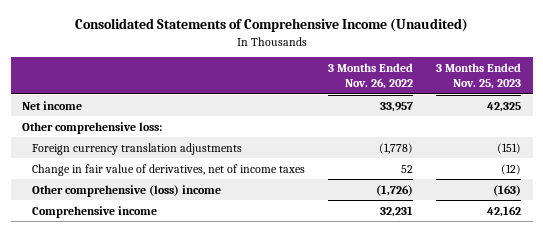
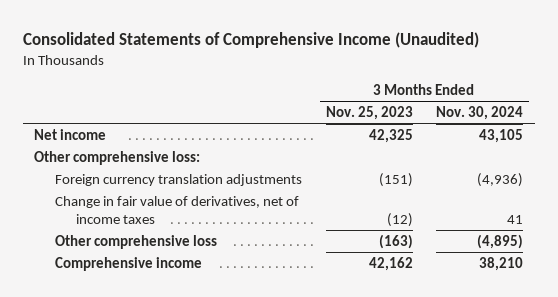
[328,63,414,90] 3 Months Ended Nov. 26, 2022 -> none
none -> [436,106,524,121] Nov. 30, 2024
[31,184,221,197] Other comprehensive (loss) income -> [55,234,218,249] Other comprehensive loss

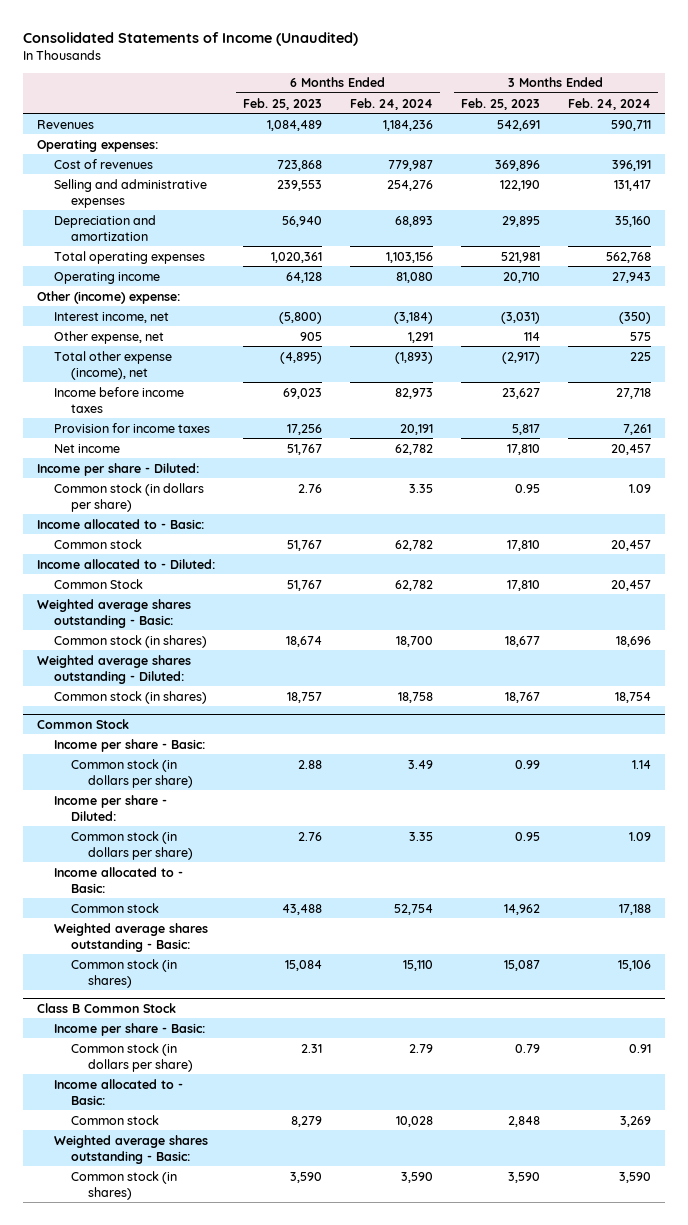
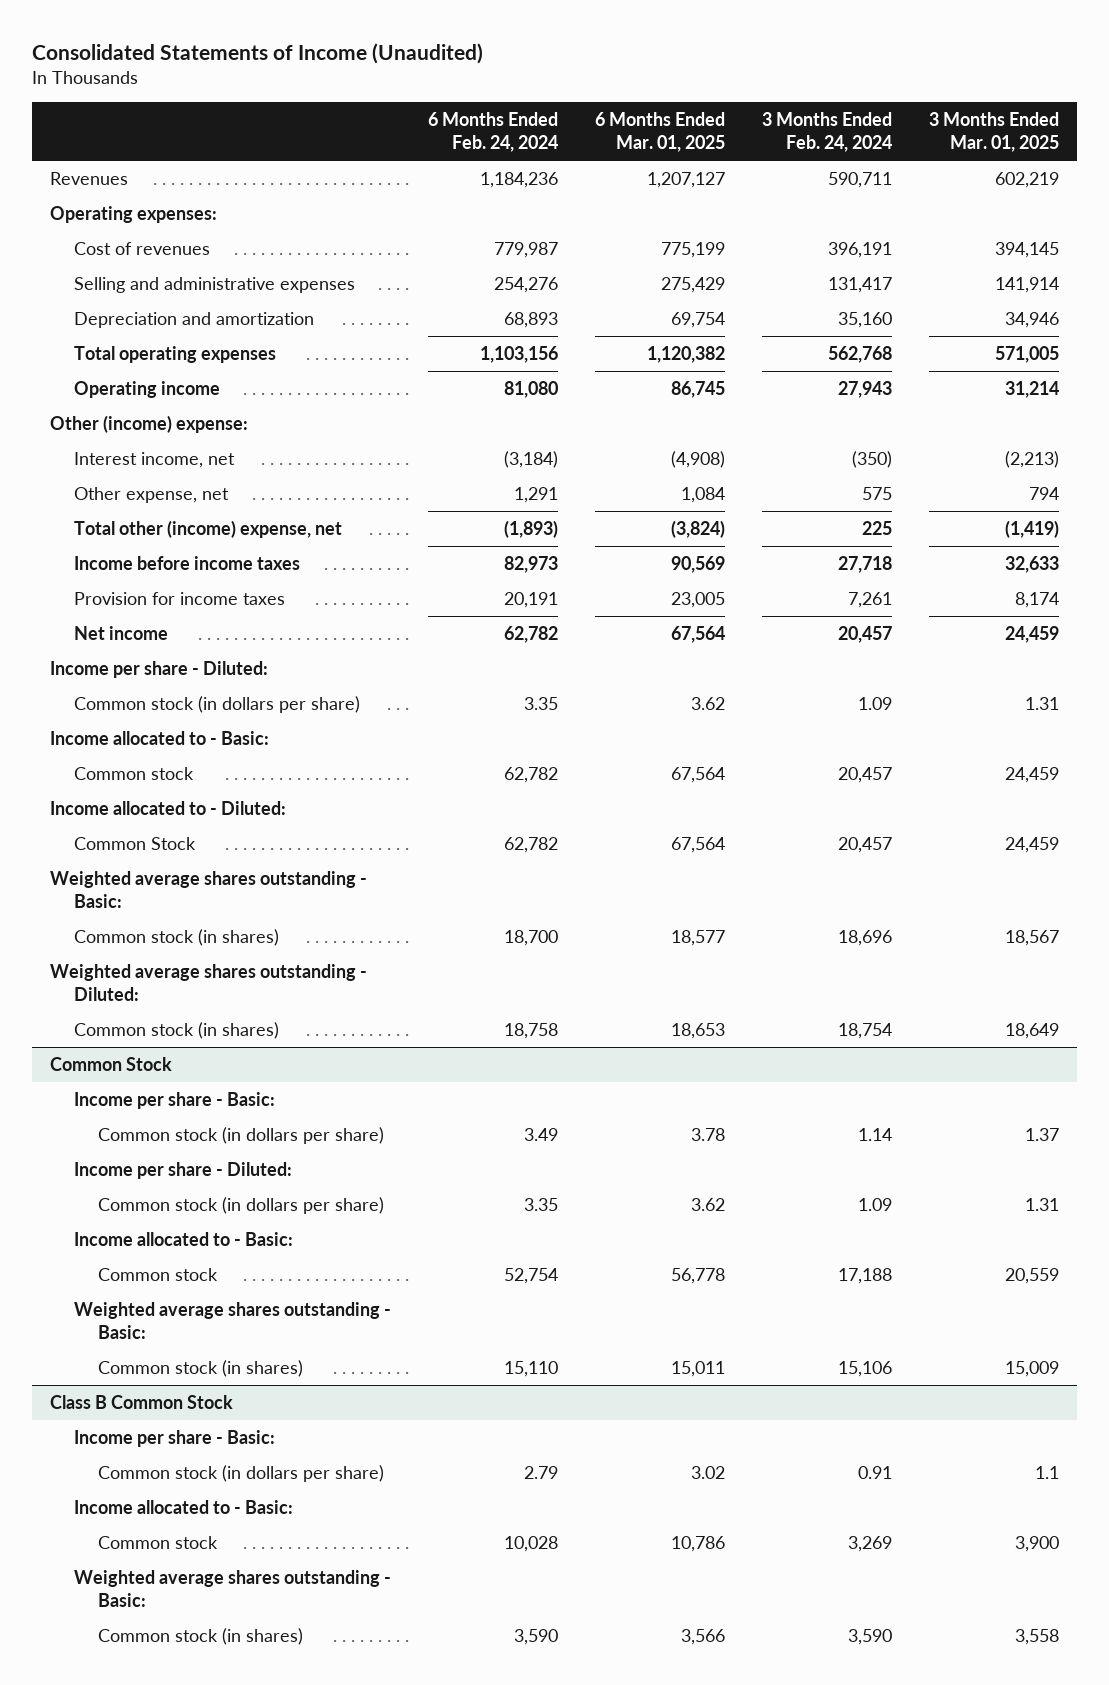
[243,97,323,110] Feb. 25, 2023 -> none
[461,97,541,110] Feb. 25, 2023 -> none
none -> [594,112,725,153] 6 Months Ended Mar. 01, 2025
none -> [928,112,1059,153] 3 Months Ended Mar. 01, 2025
[54,350,173,380] Total other expense (income), net -> [73,519,342,538] Total other (income) expense, net

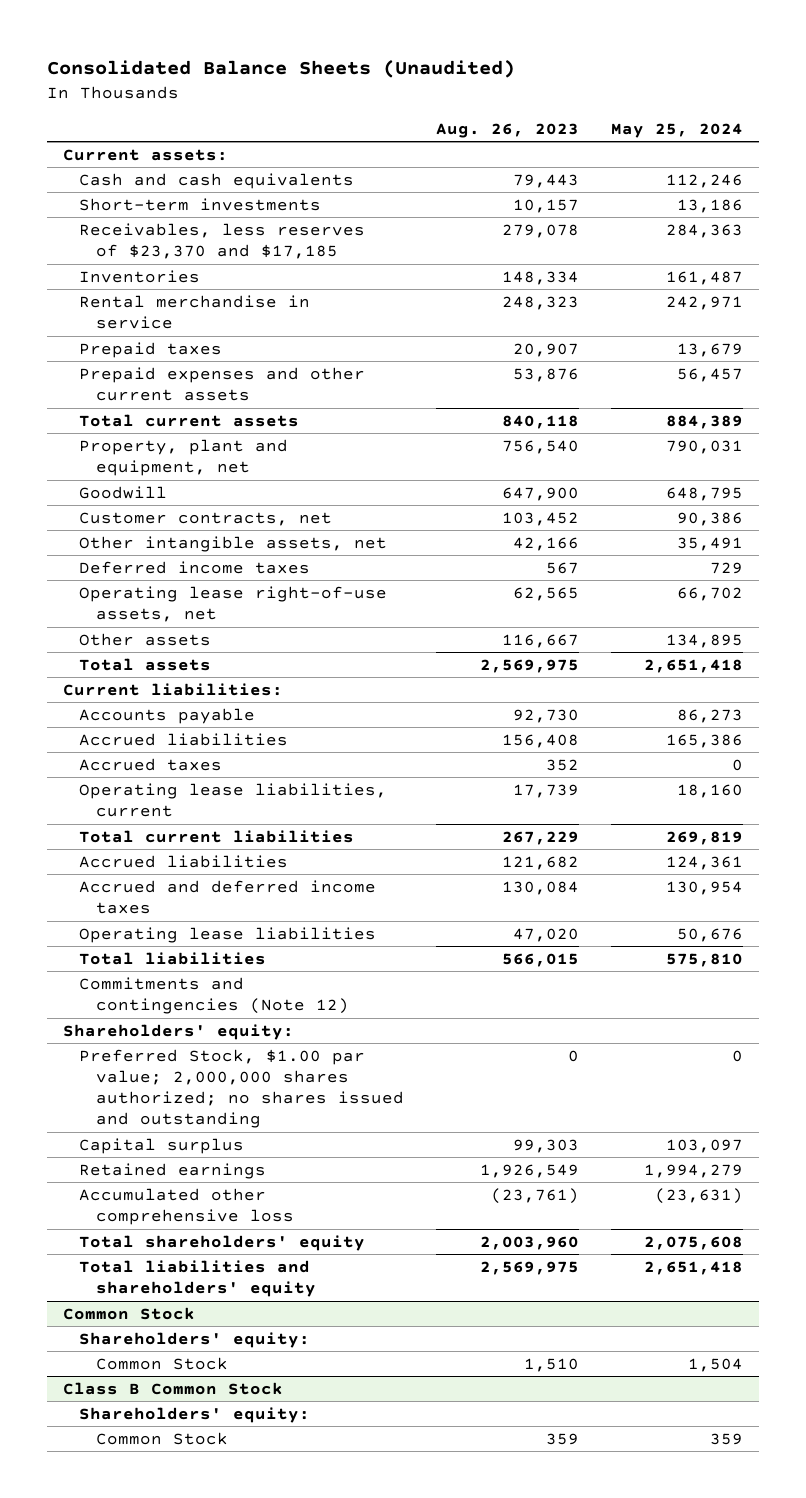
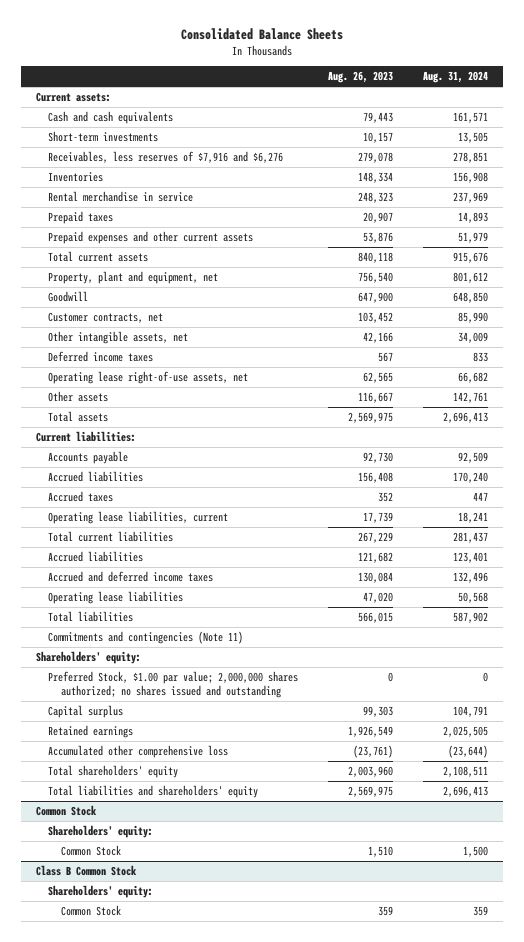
[46,59,515,78] Consolidated Balance Sheets (Unaudited) -> [181,27,344,40] Consolidated Balance Sheets
[610,122,743,138] May 25, 2024 -> none
none -> [423,71,489,84] Aug. 31, 2024
[79,222,366,260] Receivables, less reserves of $23,370 and $17,185 -> [48,151,284,164] Receivables, less reserves of $7,916 and $6,276
[79,976,349,1015] Commitments and contingencies (Note 12) -> [48,631,244,645] Commitments and contingencies (Note 11)

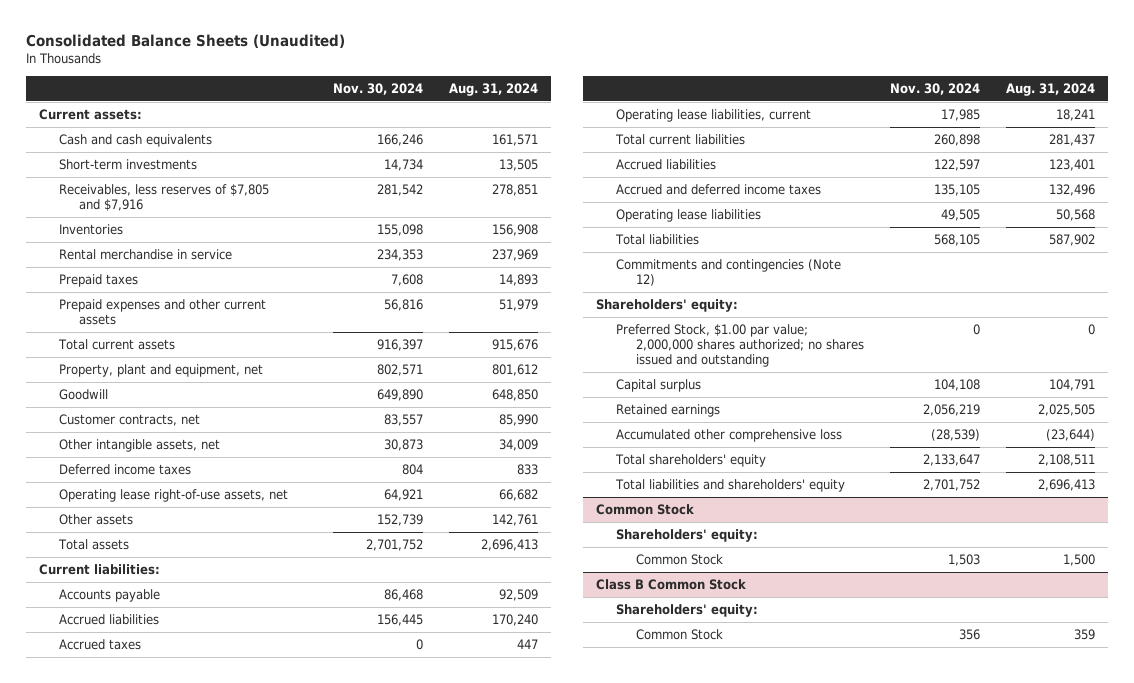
[181,27,344,40] Consolidated Balance Sheets -> [25,33,345,48] Consolidated Balance Sheets (Unaudited)
[328,71,394,84] Aug. 26, 2023 -> none
none -> [332,83,423,96] Nov. 30, 2024
[48,151,284,164] Receivables, less reserves of $7,916 and $6,276 -> [58,184,269,212] Receivables, less reserves of $7,805 and $7,916
[48,631,244,645] Commitments and contingencies (Note 11) -> [616,259,842,287] Commitments and contingencies (Note 12)

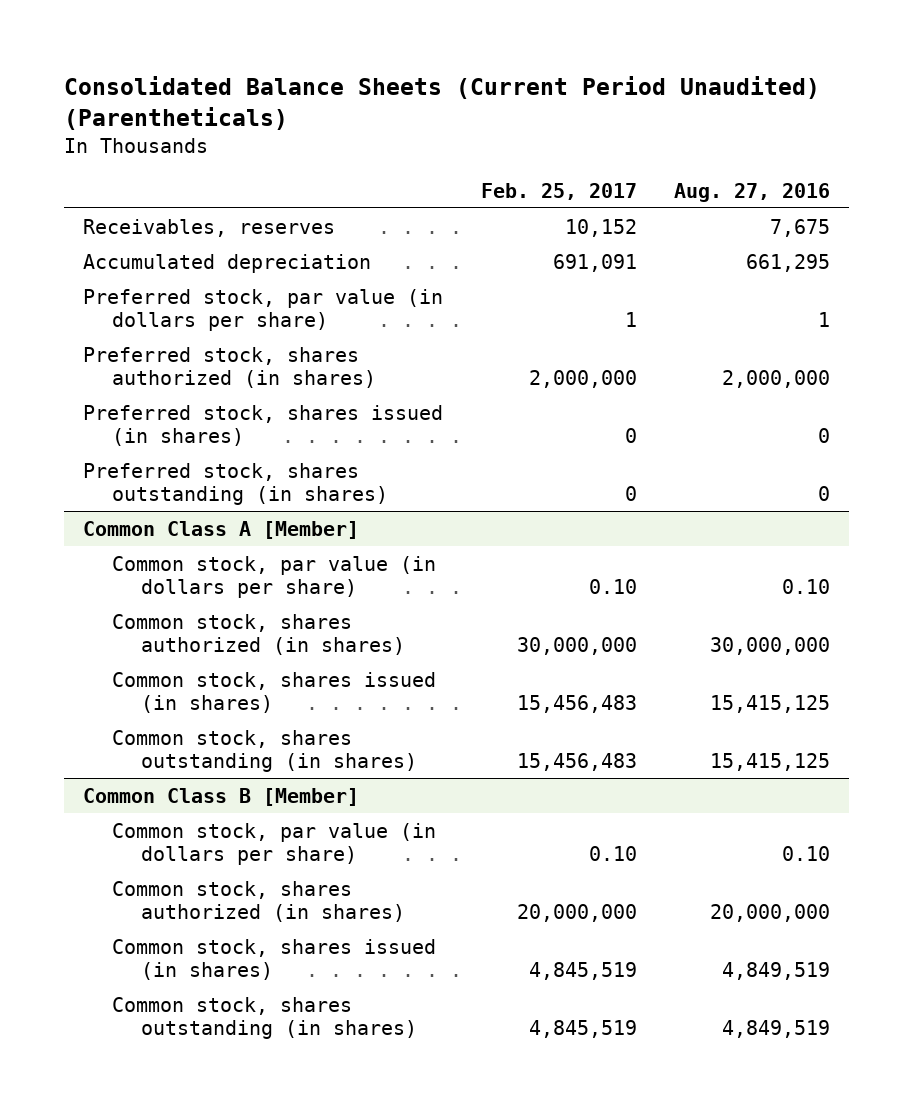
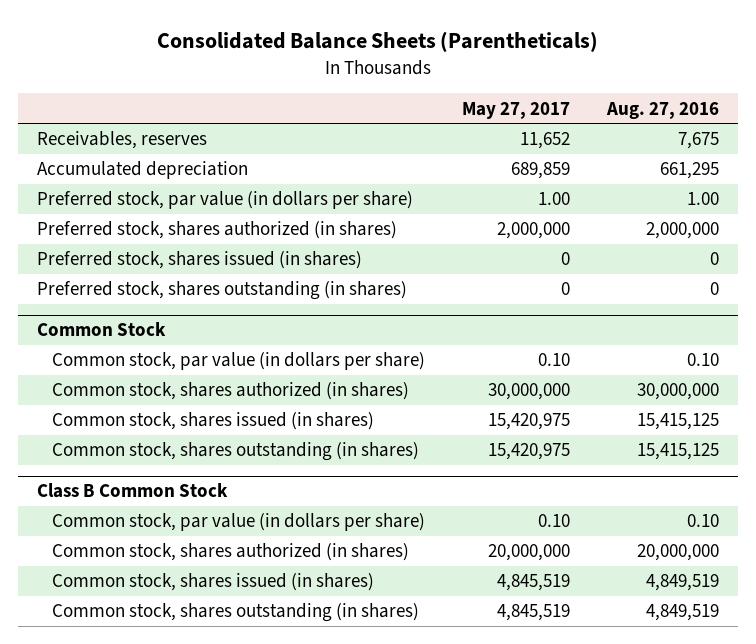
[64,76,821,131] Consolidated Balance Sheets (Current Period Unaudited) (Parentheticals) -> [157,31,599,53] Consolidated Balance Sheets (Parentheticals)
[480,182,637,200] Feb. 25, 2017 -> none
none -> [462,101,571,119] May 27, 2017
[818,312,831,328] 1 -> [687,192,720,206] 1.00
[82,520,359,539] Common Class A [Member] -> [36,322,166,337] Common Stock
[82,787,359,806] Common Class B [Member] -> [36,483,228,499] Class B Common Stock

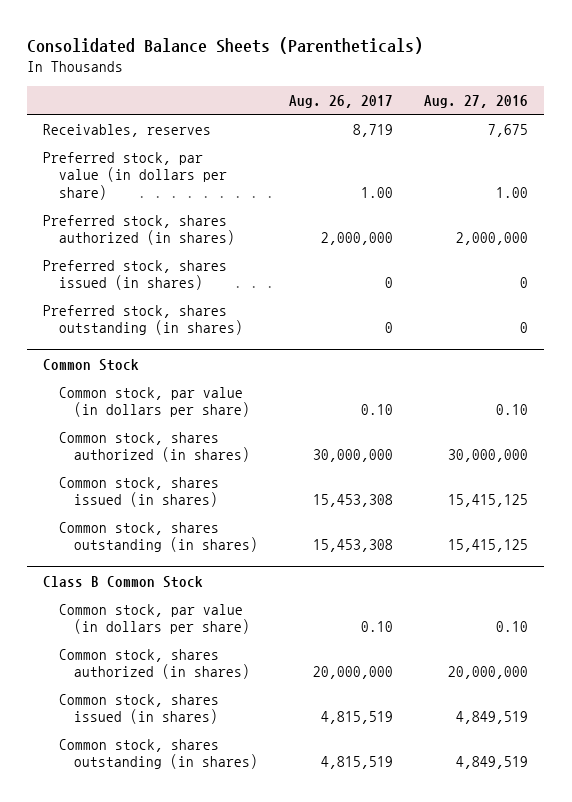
[462,101,571,119] May 27, 2017 -> none
none -> [289,95,394,109] Aug. 26, 2017
[36,161,248,180] Accumulated depreciation -> none

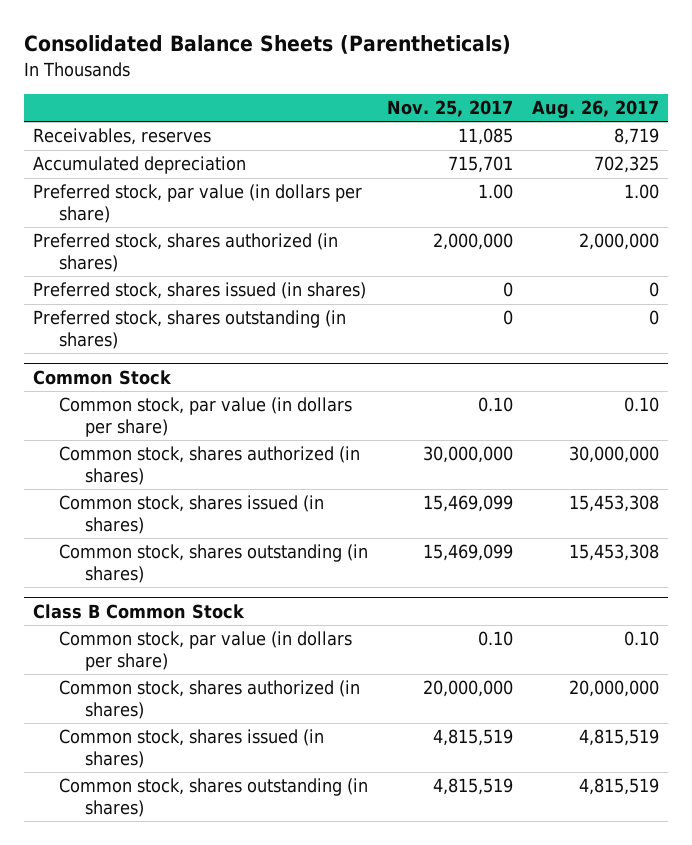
[424,95,529,109] Aug. 27, 2016 -> none
none -> [387,100,514,118] Nov. 25, 2017
none -> [33,156,247,175] Accumulated depreciation

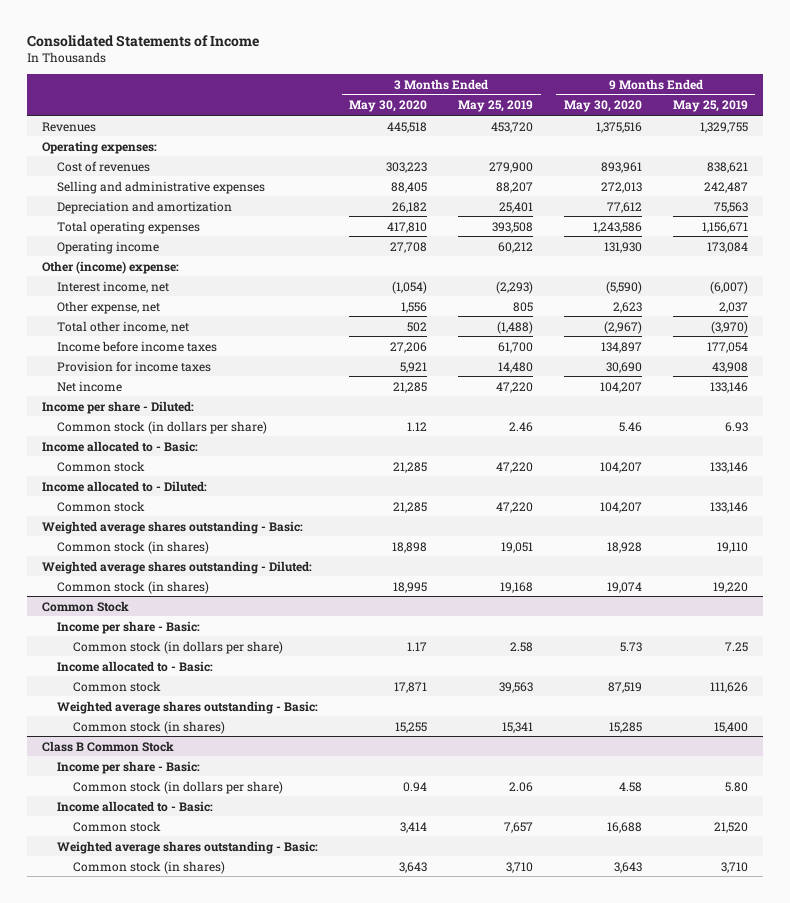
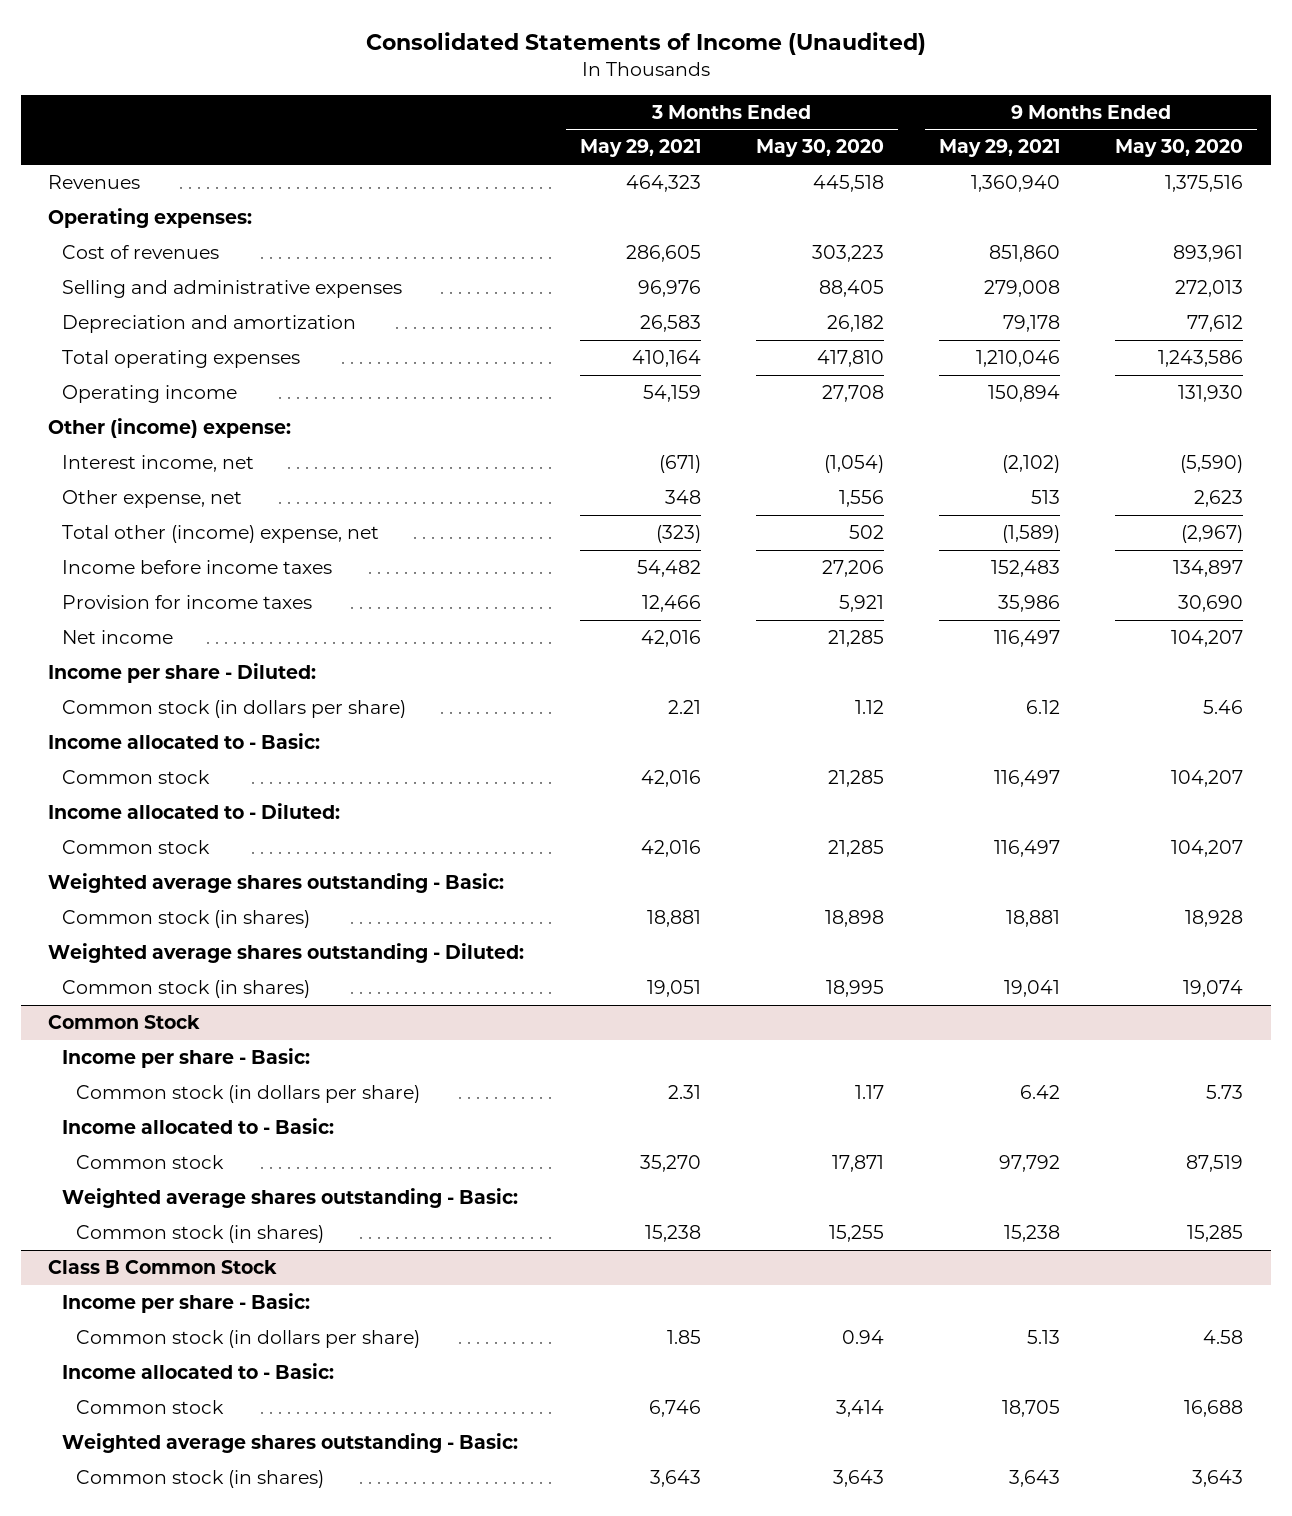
[26,34,259,47] Consolidated Statements of Income -> [365,32,926,56] Consolidated Statements of Income (Unaudited)
[457,100,533,113] May 25, 2019 -> none
[672,100,748,113] May 25, 2019 -> none
none -> [579,139,701,158] May 29, 2021
none -> [939,139,1061,158] May 29, 2021
[57,320,190,333] Total other income, net -> [62,524,380,543] Total other (income) expense, net

